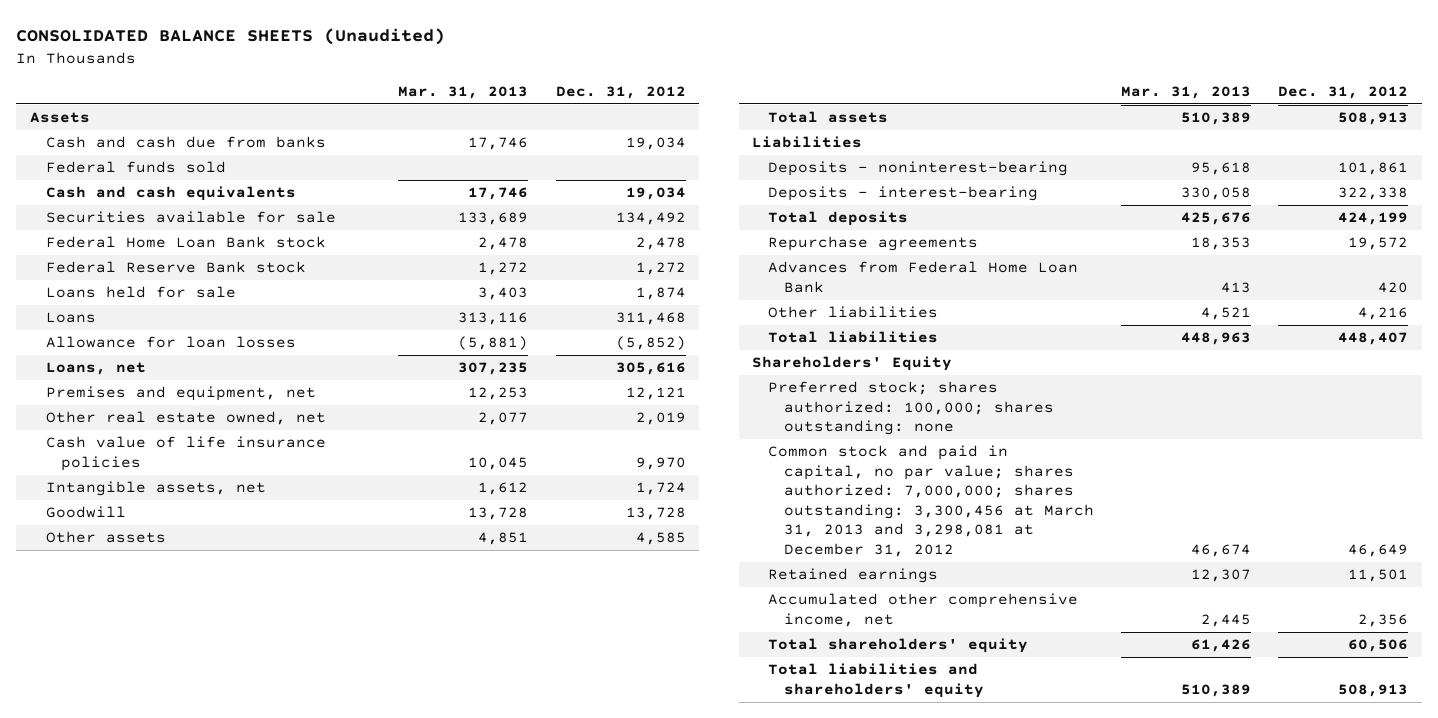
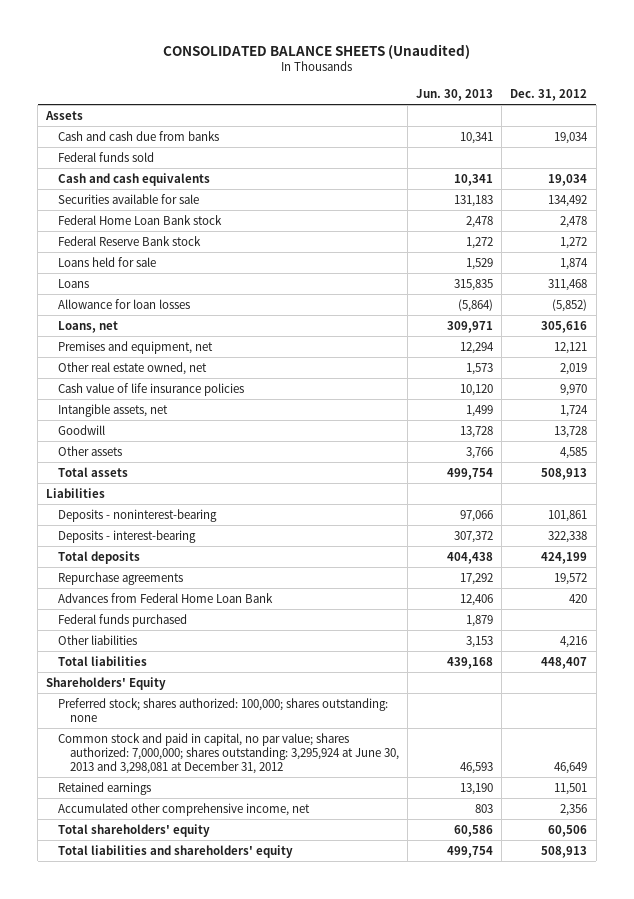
[398,85,529,99] Mar. 31, 2013 -> none
none -> [416,88,494,101] Jun. 30, 2013
none -> [57,613,187,627] Federal funds purchased
[768,445,1094,557] Common stock and paid in capital, no par value; shares authorized: 7,000,000; shares outstanding: 3,300,456 at March 31, 2013 and 3,298,081 at December 31, 2012 -> [57,732,399,775] Common stock and paid in capital, no par value; shares authorized: 7,000,000; shares outstanding: 3,295,924 at June 30, 2013 and 3,298,081 at December 31, 2012

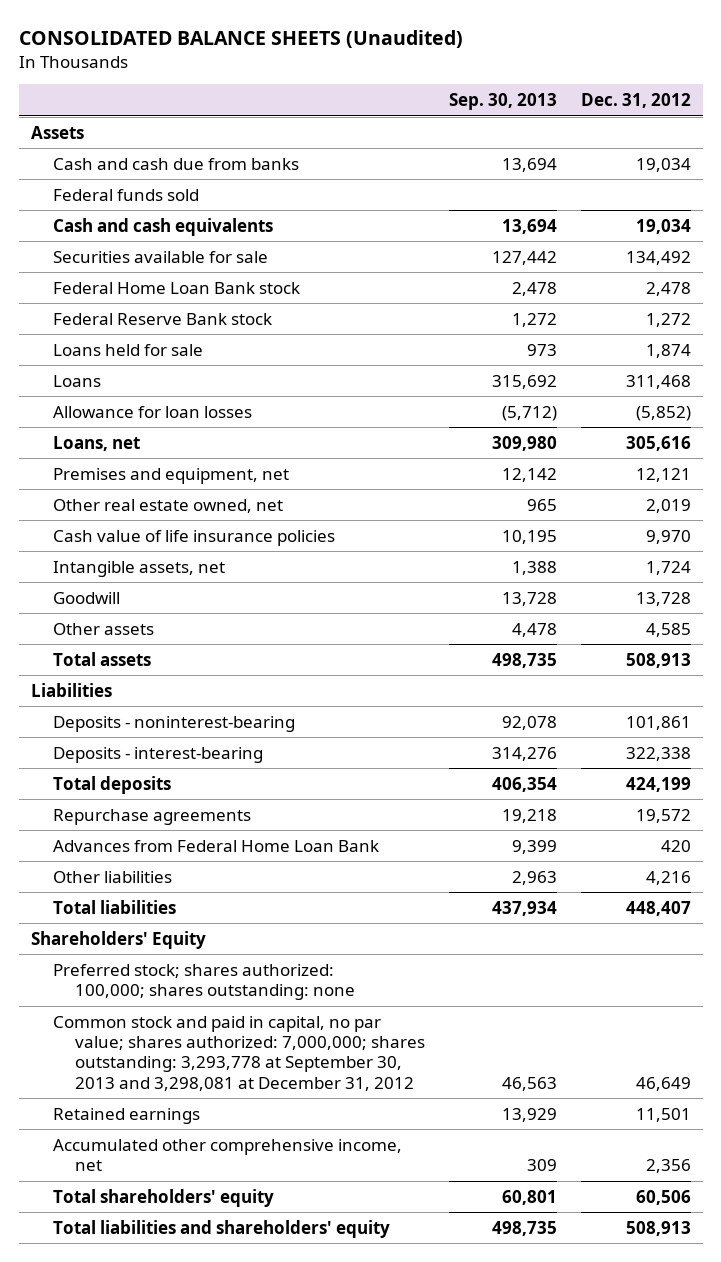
[416,88,494,101] Jun. 30, 2013 -> none
none -> [448,93,557,111] Sep. 30, 2013
[57,613,187,627] Federal funds purchased -> none
[57,732,399,775] Common stock and paid in capital, no par value; shares authorized: 7,000,000; shares outstanding: 3,295,924 at June 30, 2013 and 3,298,081 at December 31, 2012 -> [52,1015,425,1091] Common stock and paid in capital, no par value; shares authorized: 7,000,000; shares outstanding: 3,293,778 at September 30, 2013 and 3,298,081 at December 31, 2012

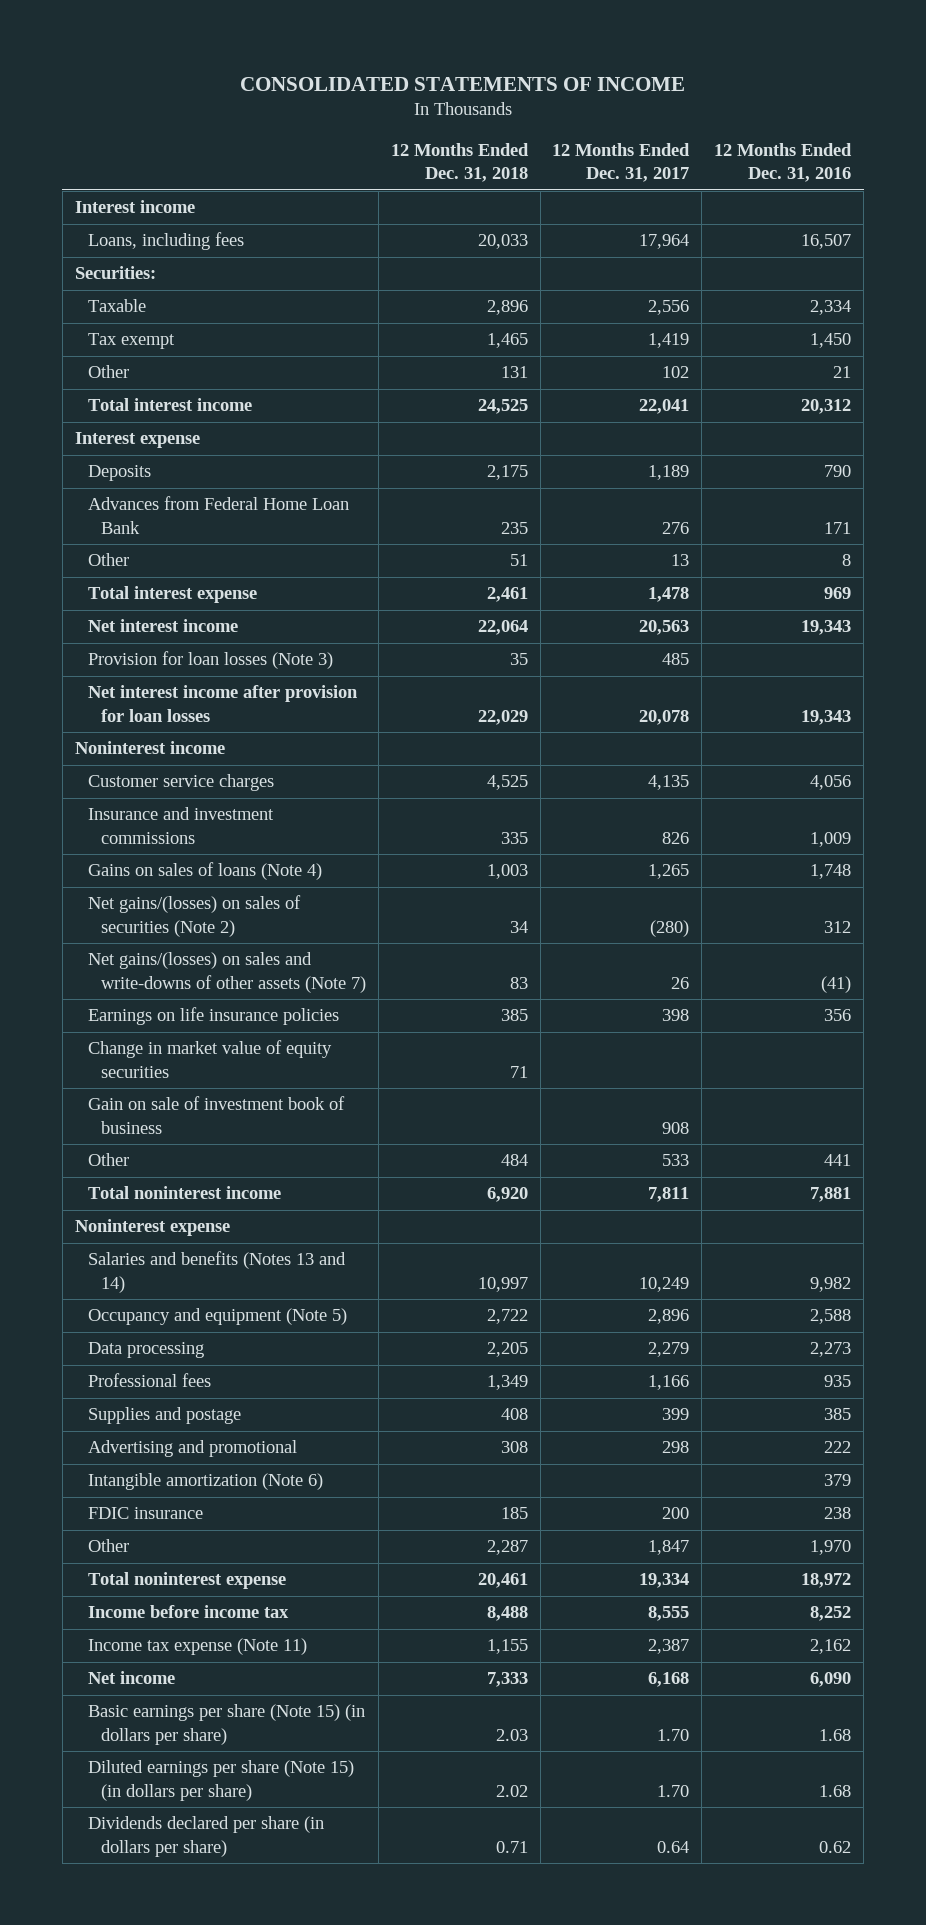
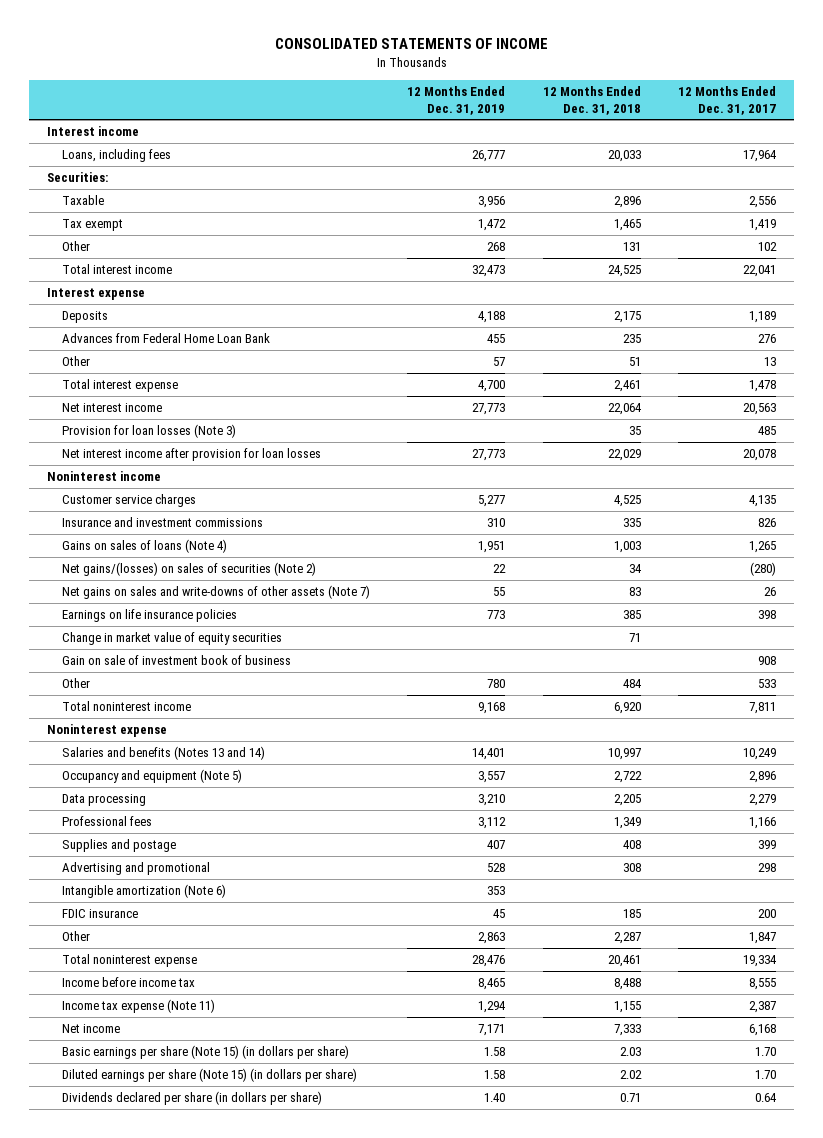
[714,142,853,183] 12 Months Ended Dec. 31, 2016 -> none
none -> [407,86,506,115] 12 Months Ended Dec. 31, 2019
[87,952,366,993] Net gains/(losses) on sales and write-downs of other assets (Note 7) -> [61,585,370,600] Net gains on sales and write-downs of other assets (Note 7)

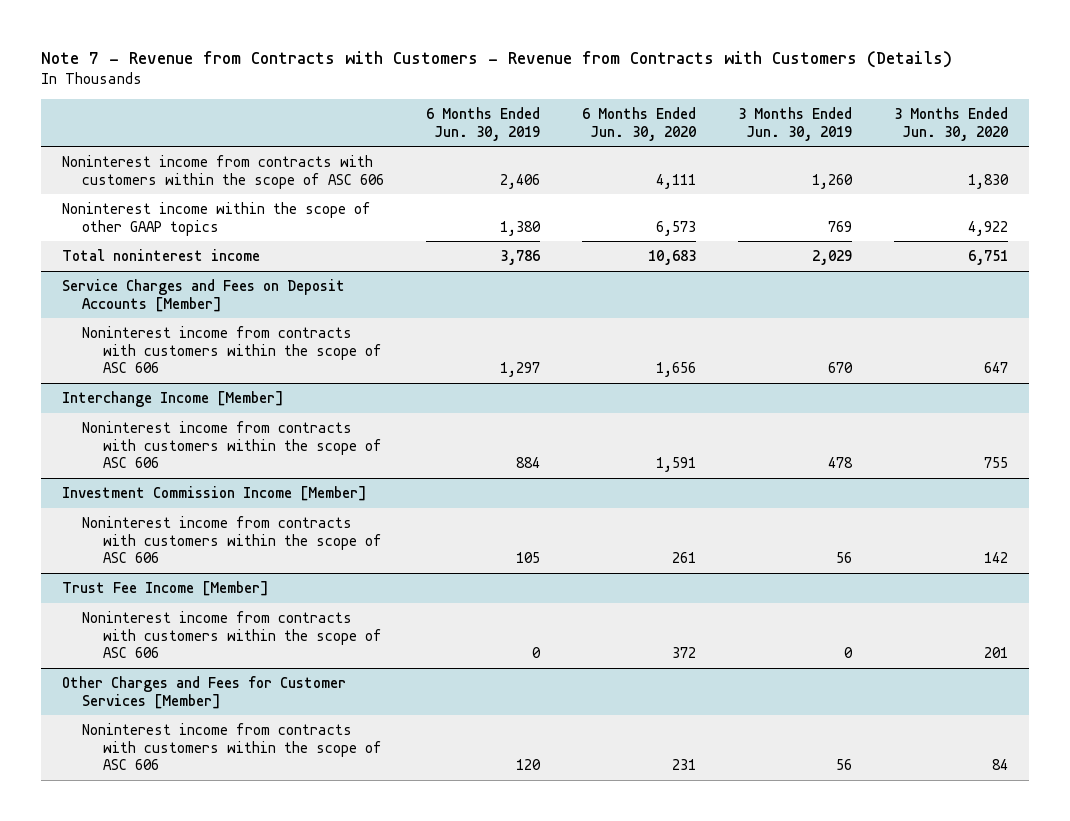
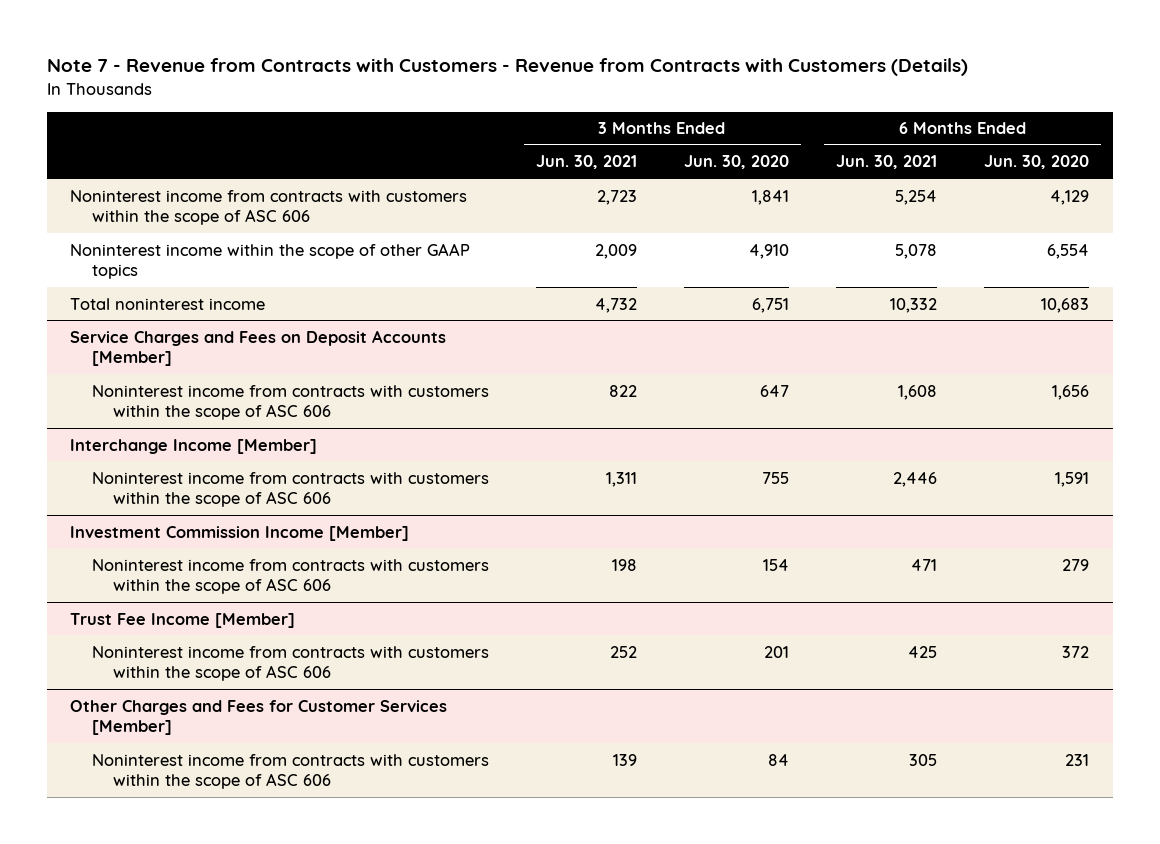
[426,107,541,141] 6 Months Ended Jun. 30, 2019 -> none
[738,107,853,141] 3 Months Ended Jun. 30, 2019 -> none
none -> [535,155,637,170] Jun. 30, 2021
none -> [836,155,938,170] Jun. 30, 2021
[656,173,697,189] 4,111 -> [1050,189,1090,205] 4,129
[968,173,1010,189] 1,830 -> [751,189,789,205] 1,841
[656,220,697,236] 6,573 -> [1047,243,1090,259] 6,554
[968,220,1009,236] 4,922 -> [748,243,789,259] 4,910
[672,552,697,564] 261 -> [1062,558,1090,571] 279
[984,552,1009,564] 142 -> [762,558,789,571] 154

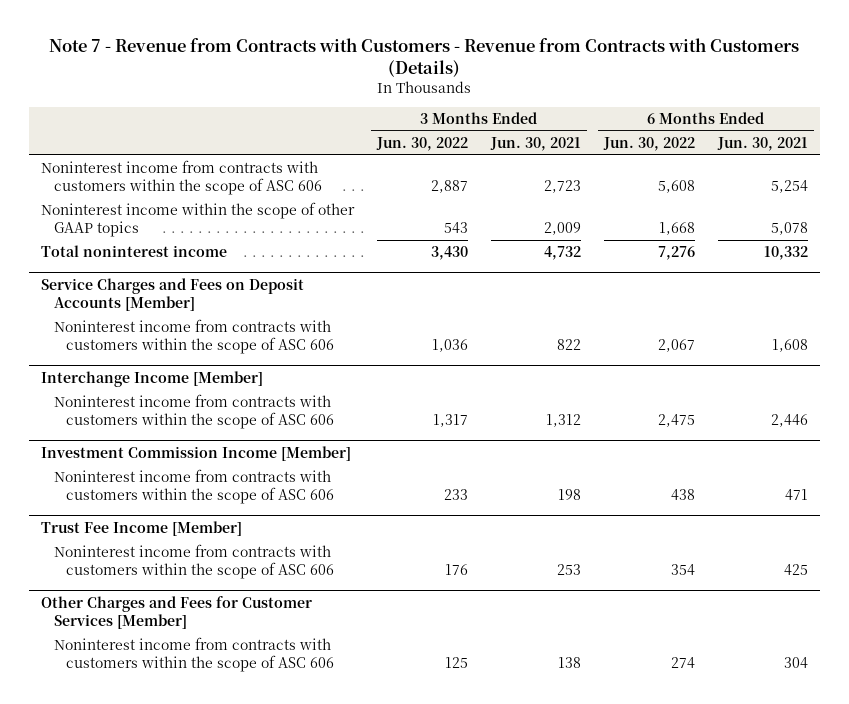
[683,155,789,170] Jun. 30, 2020 -> none
[984,155,1090,170] Jun. 30, 2020 -> none
none -> [375,137,468,152] Jun. 30, 2022
none -> [603,137,696,152] Jun. 30, 2022
[605,471,637,487] 1,311 -> [545,414,581,428] 1,312
[609,645,637,658] 252 -> [556,564,581,576] 253
[612,753,637,766] 139 -> [557,657,581,669] 138
[909,753,938,766] 305 -> [784,657,809,669] 304

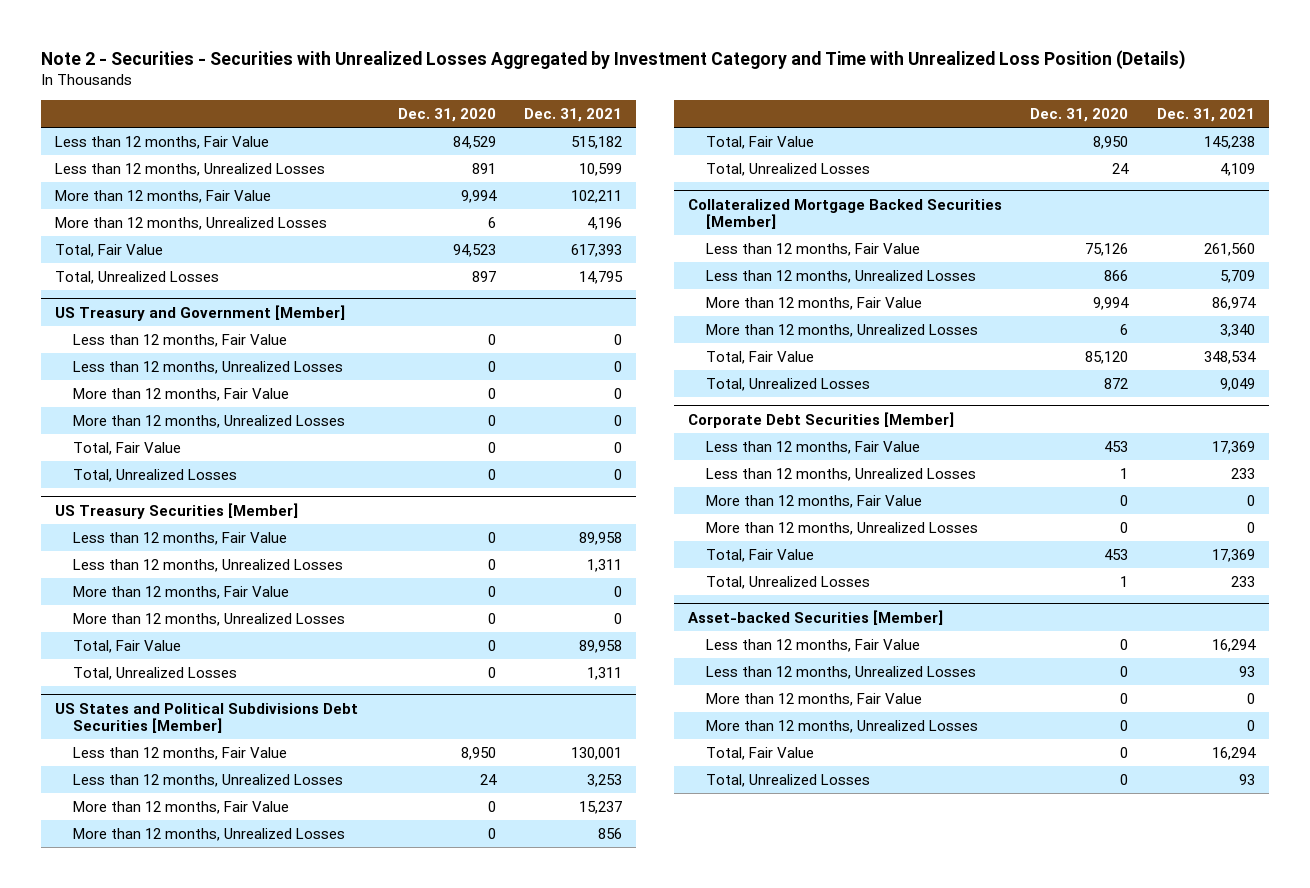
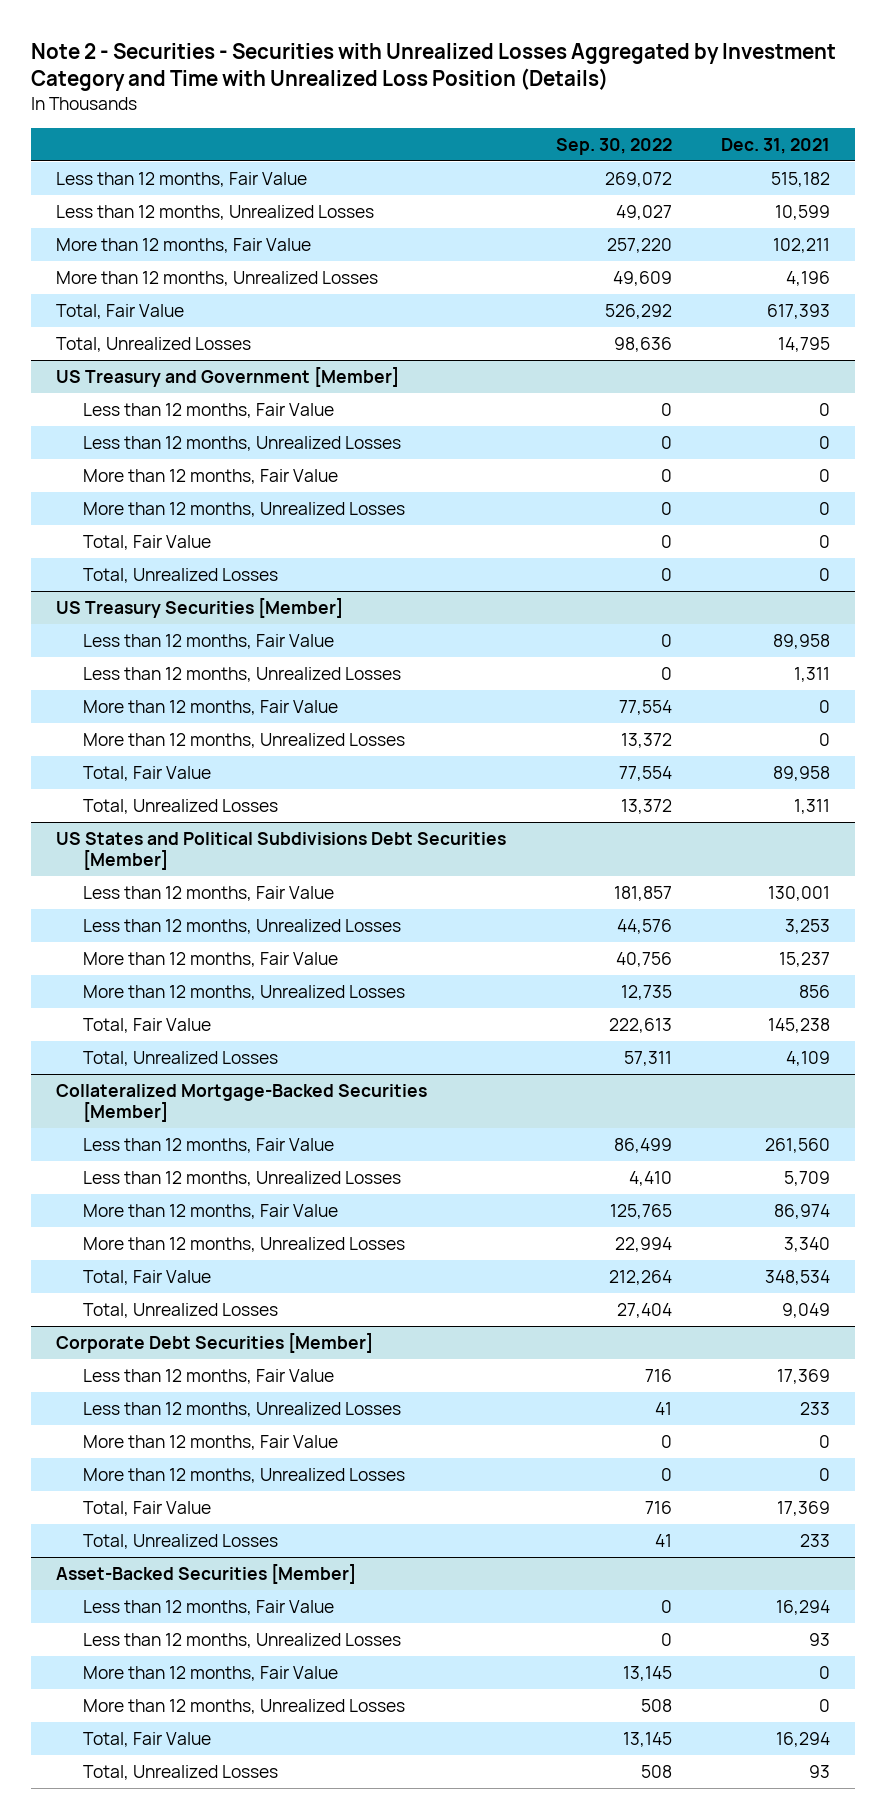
[397,108,496,123] Dec. 31, 2020 -> none
none -> [555,137,672,155] Sep. 30, 2022
[688,198,1003,230] Collateralized Mortgage Backed Securities [Member] -> [56,1083,428,1123] Collateralized Mortgage-Backed Securities [Member]
[688,609,944,625] Asset-backed Securities [Member] -> [56,1563,357,1584] Asset-Backed Securities [Member]

